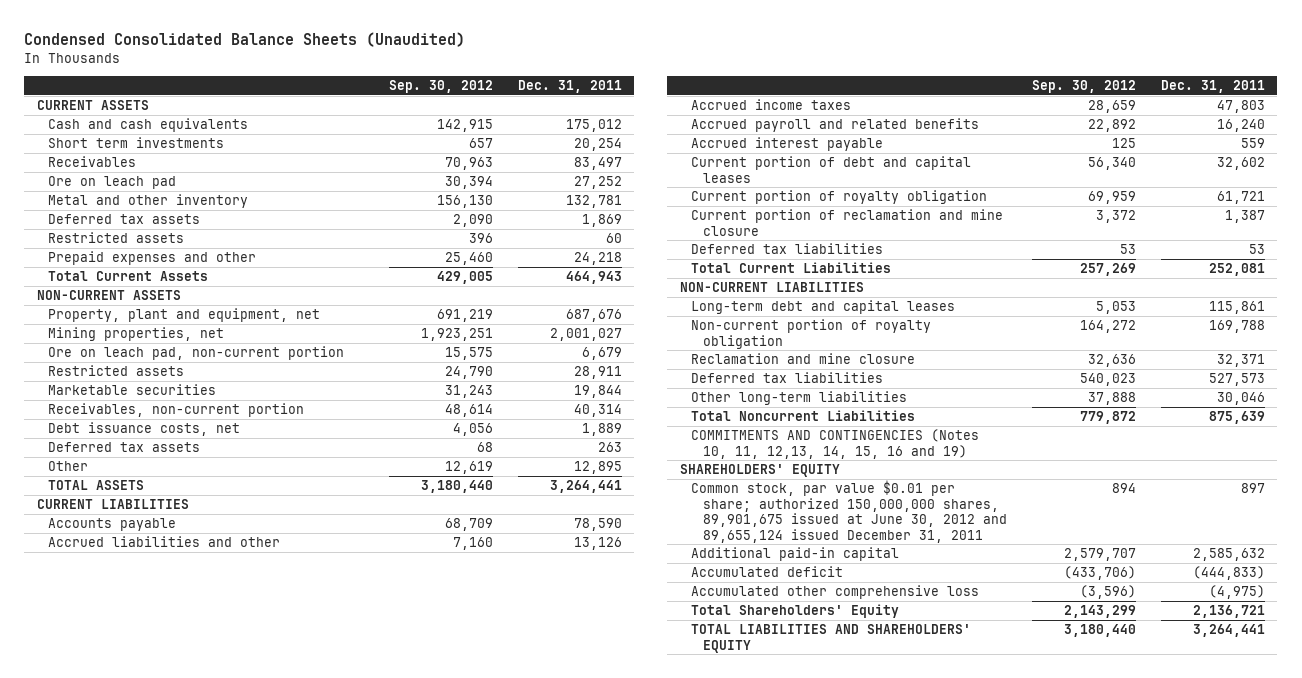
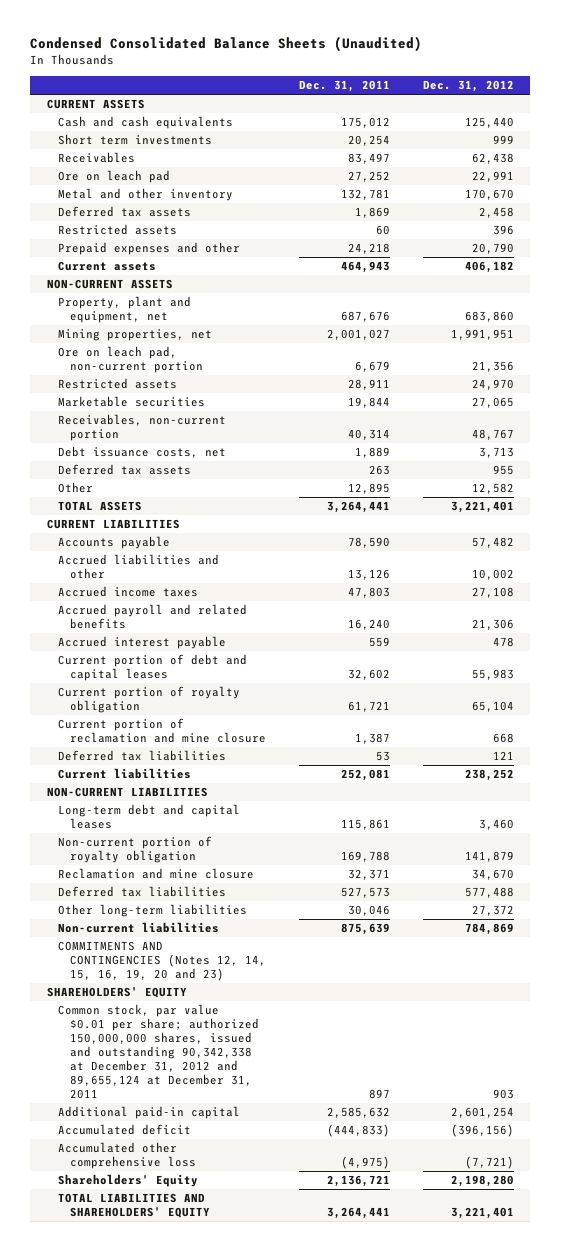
[388,79,493,93] Sep. 30, 2012 -> none
none -> [422,80,514,93] Dec. 31, 2012
[48,271,209,282] Total Current Assets -> [58,261,157,272] Current assets
[691,262,892,274] Total Current Liabilities -> [58,768,192,780] Current liabilities
[691,410,916,422] Total Noncurrent Liabilities -> [58,922,220,934] Non-current liabilities
[691,429,980,459] COMMITMENTS AND CONTINGENCIES (Notes 10, 11, 12,13, 14, 15, 16 and 19) -> [58,941,266,982] COMMITMENTS AND CONTINGENCIES (Notes 12, 14, 15, 16, 19, 20 and 23)
[691,480,1007,543] Common stock, par value $0.01 per share; authorized 150,000,000 shares, 89,901,675 issued at June 30, 2012 and 89,655,124 issued December 31, 2011 -> [58,1004,259,1099] Common stock, par value $0.01 per share; authorized 150,000,000 shares, issued and outstanding 90,342,338 at December 31, 2012 and 89,655,124 at December 31, 2011
[691,604,900,619] Total Shareholders' Equity -> [58,1174,199,1188] Shareholders' Equity

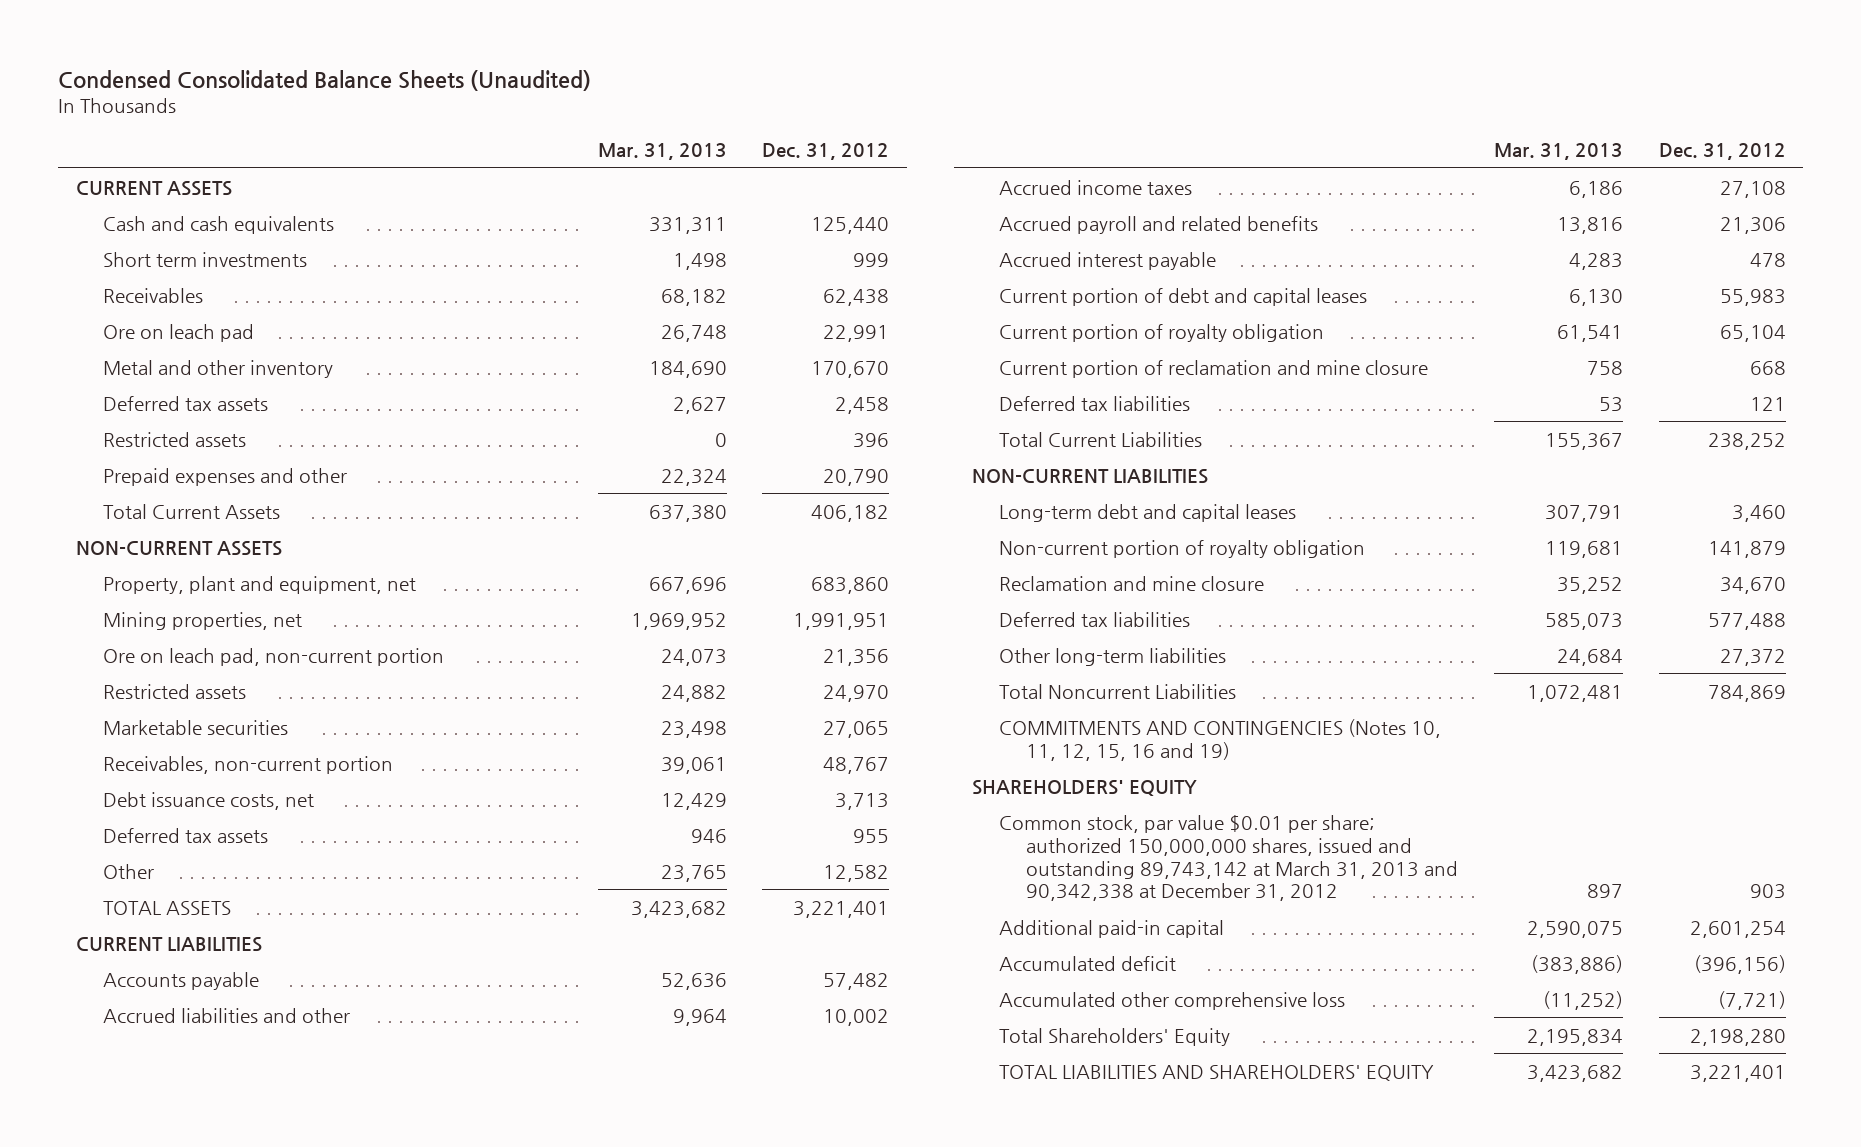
[298,80,390,93] Dec. 31, 2011 -> none
none -> [597,143,727,161] Mar. 31, 2013
[58,261,157,272] Current assets -> [102,503,280,519] Total Current Assets
[58,768,192,780] Current liabilities -> [999,431,1203,447] Total Current Liabilities
[58,922,220,934] Non-current liabilities -> [999,683,1237,699] Total Noncurrent Liabilities
[58,941,266,982] COMMITMENTS AND CONTINGENCIES (Notes 12, 14, 15, 16, 19, 20 and 23) -> [999,718,1442,761] COMMITMENTS AND CONTINGENCIES (Notes 10, 11, 12, 15, 16 and 19)
[58,1004,259,1099] Common stock, par value $0.01 per share; authorized 150,000,000 shares, issued and outstanding 90,342,338 at December 31, 2012 and 89,655,124 at December 31, 2011 -> [999,814,1459,902] Common stock, par value $0.01 per share; authorized 150,000,000 shares, issued and outstanding 89,743,142 at March 31, 2013 and 90,342,338 at December 31, 2012
[58,1174,199,1188] Shareholders' Equity -> [999,1027,1231,1046] Total Shareholders' Equity

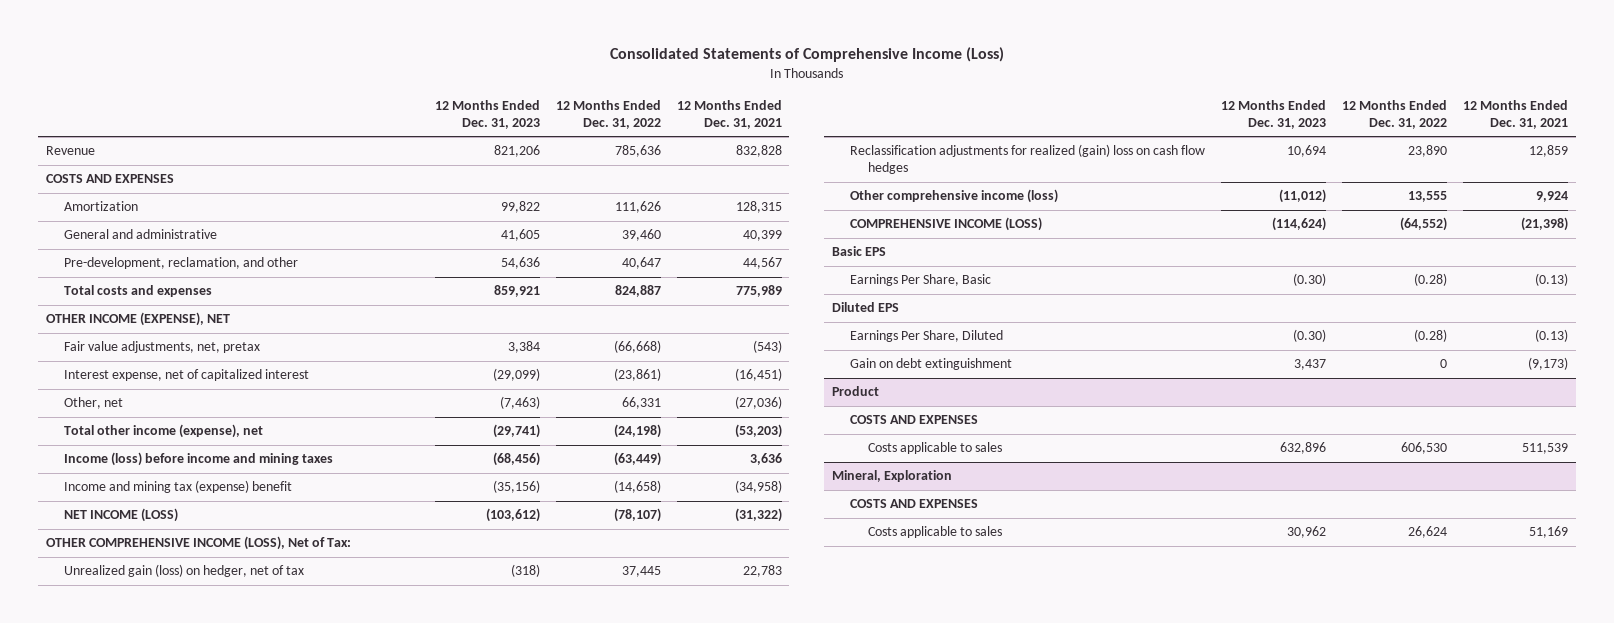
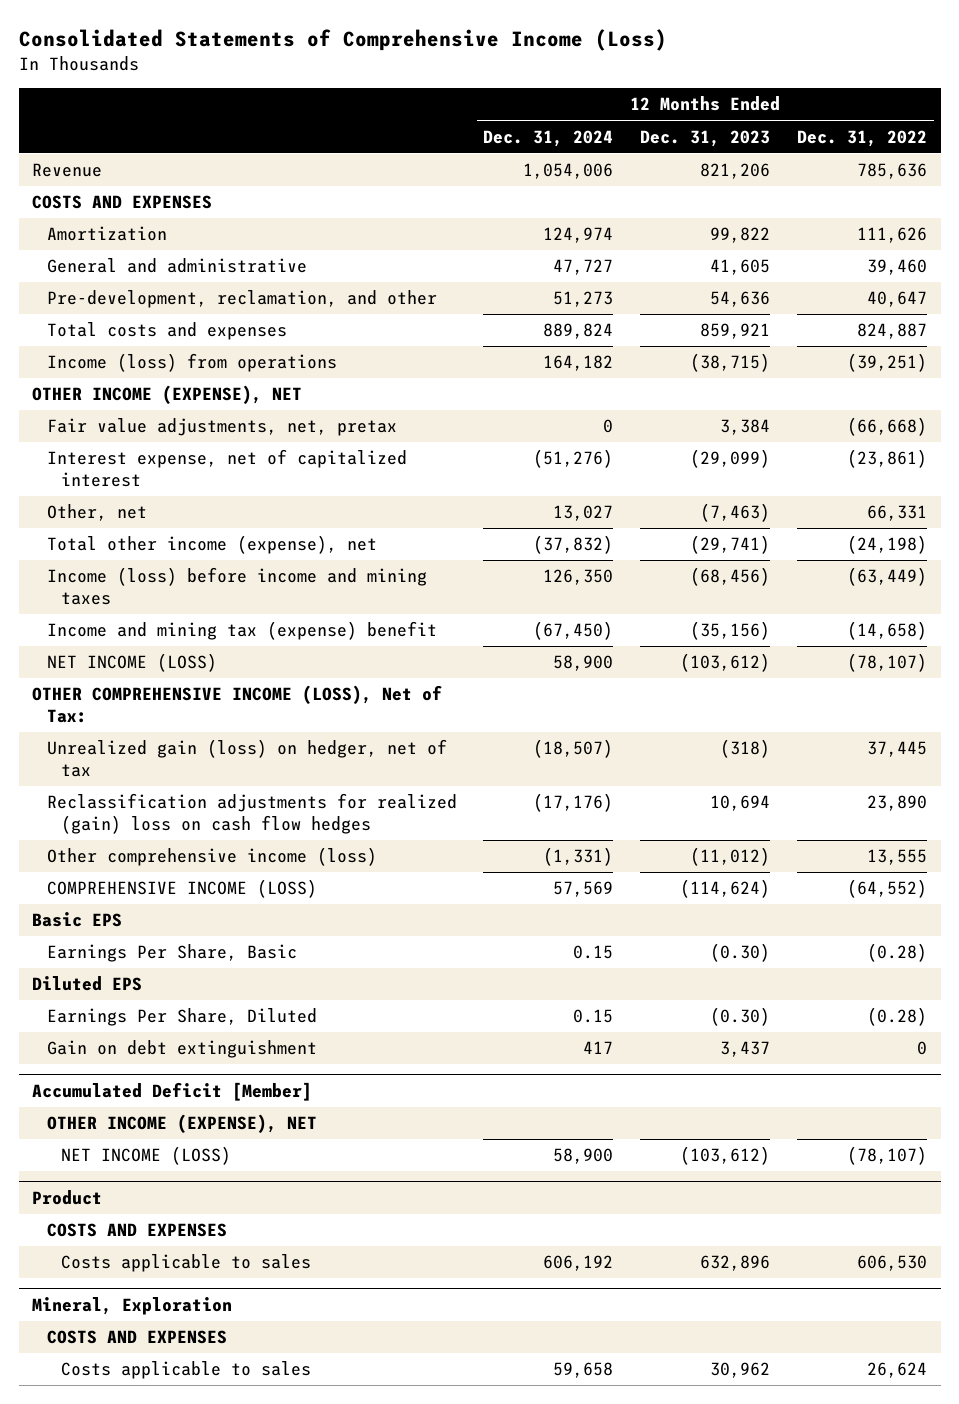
[676,100,782,130] 12 Months Ended Dec. 31, 2021 -> none
none -> [483,129,614,147] Dec. 31, 2024
none -> [46,353,337,373] Income (loss) from operations
none -> [32,1082,313,1102] Accumulated Deficit [Member]
none -> [46,1114,317,1134] OTHER INCOME (EXPENSE), NET
none -> [61,1146,232,1166] NET INCOME (LOSS)

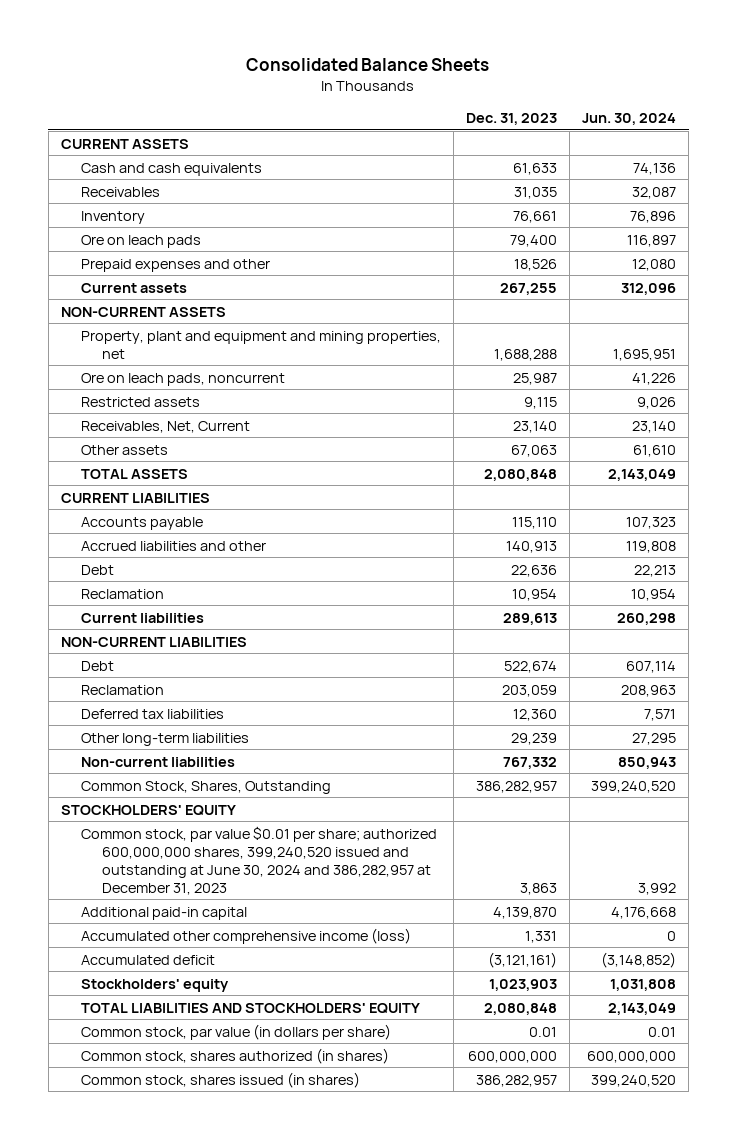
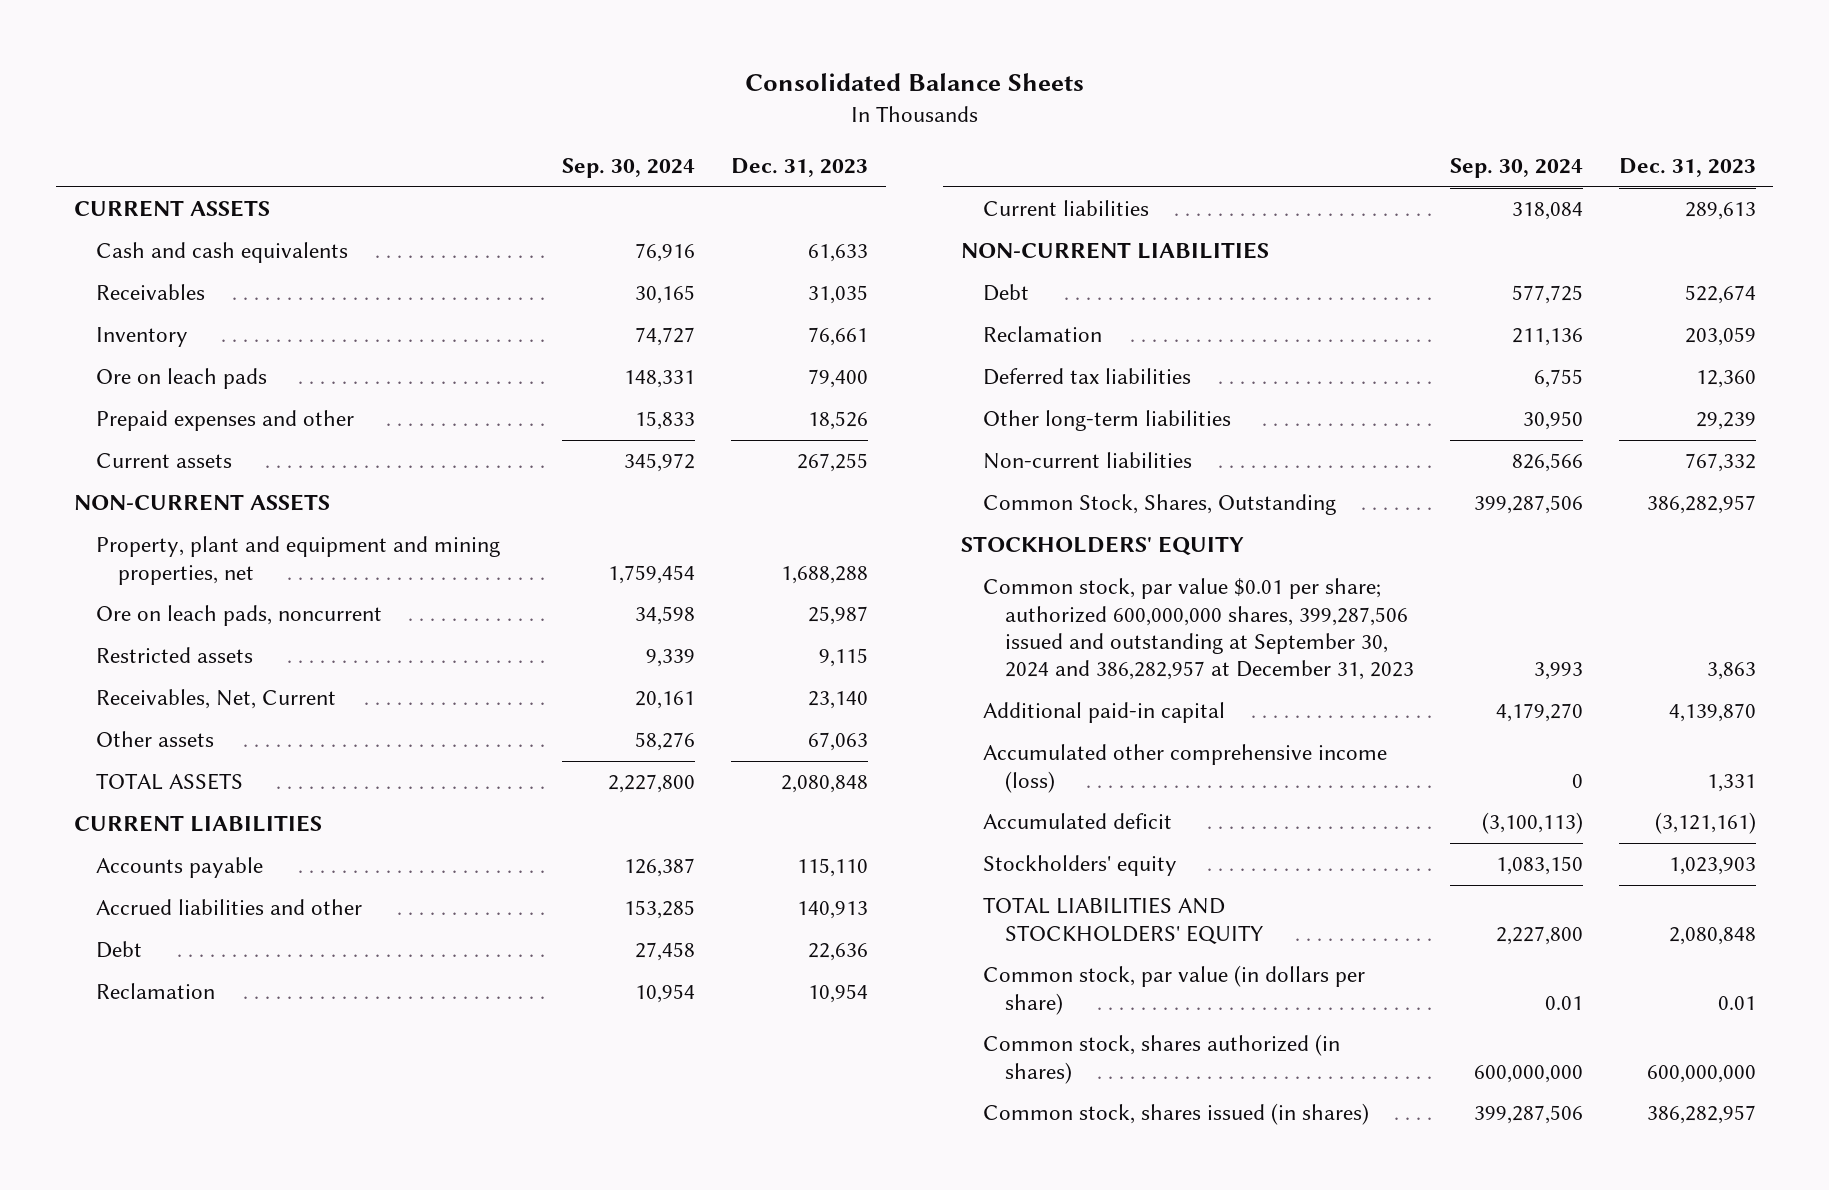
[582,112,677,125] Jun. 30, 2024 -> none
none -> [562,158,696,179] Sep. 30, 2024
[81,825,438,895] Common stock, par value $0.01 per share; authorized 600,000,000 shares, 399,240,520 issued and outstanding at June 30, 2024 and 386,282,957 at December 31, 2023 -> [983,578,1414,681] Common stock, par value $0.01 per share; authorized 600,000,000 shares, 399,287,506 issued and outstanding at September 30, 2024 and 386,282,957 at December 31, 2023

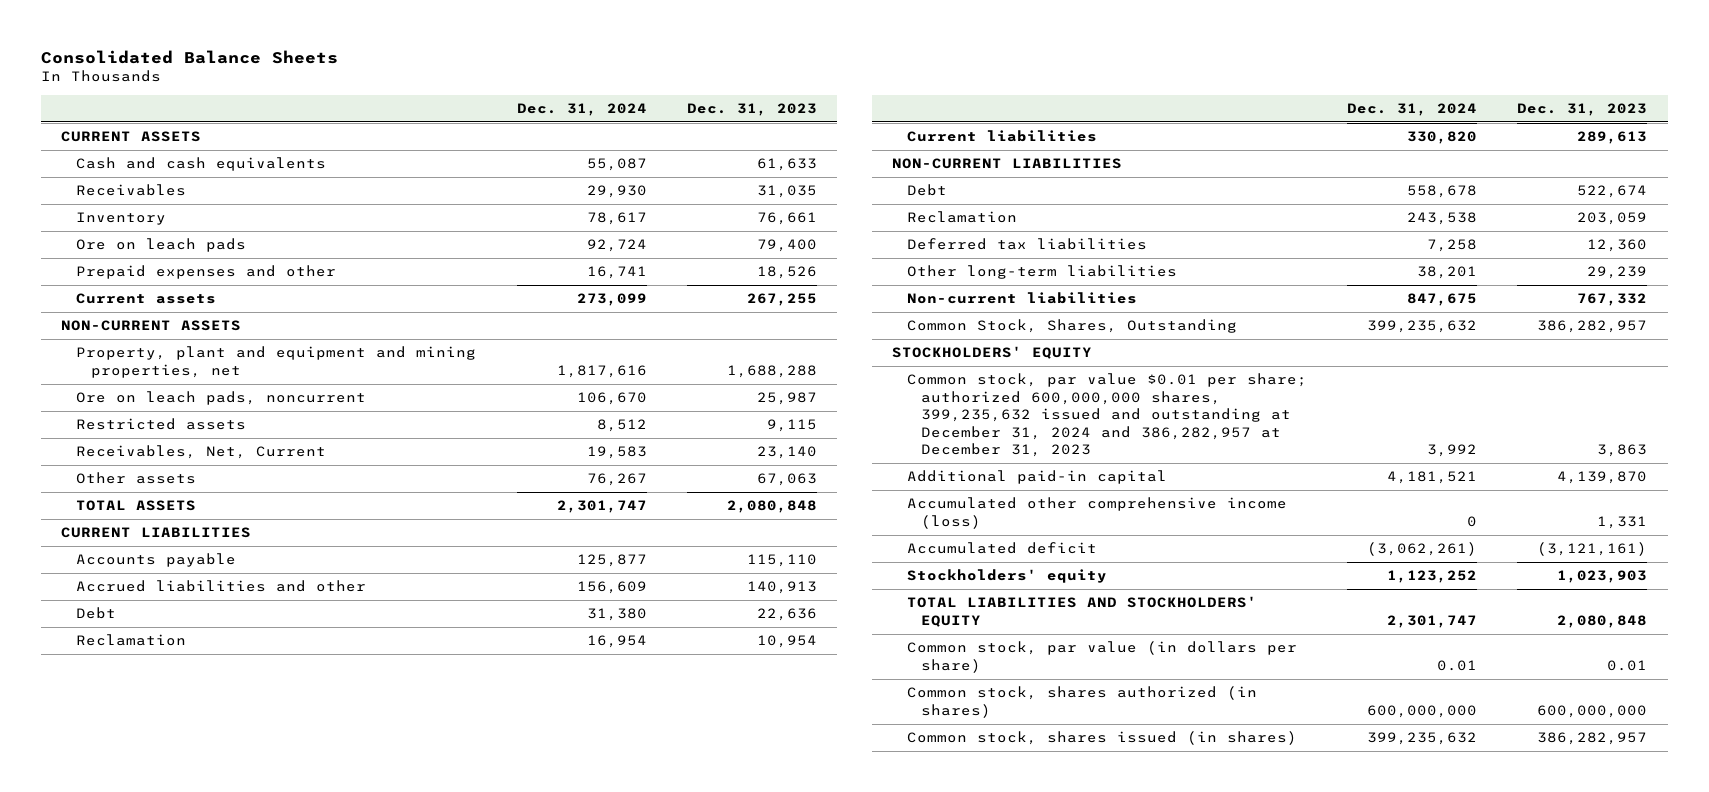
[562,158,696,179] Sep. 30, 2024 -> none
none -> [516,103,647,117] Dec. 31, 2024
[983,578,1414,681] Common stock, par value $0.01 per share; authorized 600,000,000 shares, 399,287,506 issued and outstanding at September 30, 2024 and 386,282,957 at December 31, 2023 -> [906,373,1307,458] Common stock, par value $0.01 per share; authorized 600,000,000 shares, 399,235,632 issued and outstanding at December 31, 2024 and 386,282,957 at December 31, 2023

